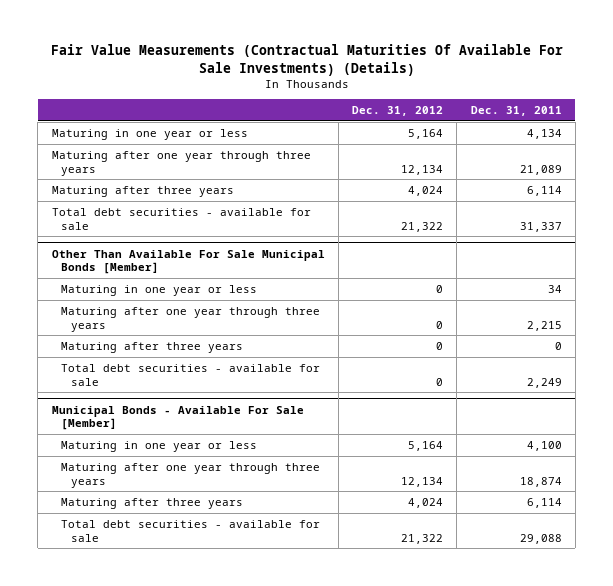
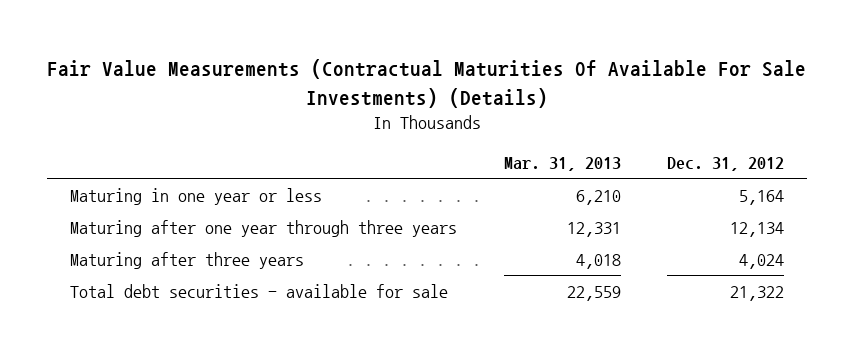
[470,105,562,116] Dec. 31, 2011 -> none
none -> [503,157,621,172] Mar. 31, 2013
[51,249,325,275] Other Than Available For Sale Municipal Bonds [Member] -> none
[61,284,258,296] Maturing in one year or less -> none
[61,306,321,332] Maturing after one year through three years -> none
[61,341,244,353] Maturing after three years -> none
[61,363,321,386] Total debt securities - available for sale -> none
[51,405,304,431] Municipal Bonds - Available For Sale [Member] -> none
[61,440,258,452] Maturing in one year or less -> none
[61,462,321,488] Maturing after one year through three years -> none
[61,497,244,509] Maturing after three years -> none
[61,519,321,542] Total debt securities - available for sale -> none

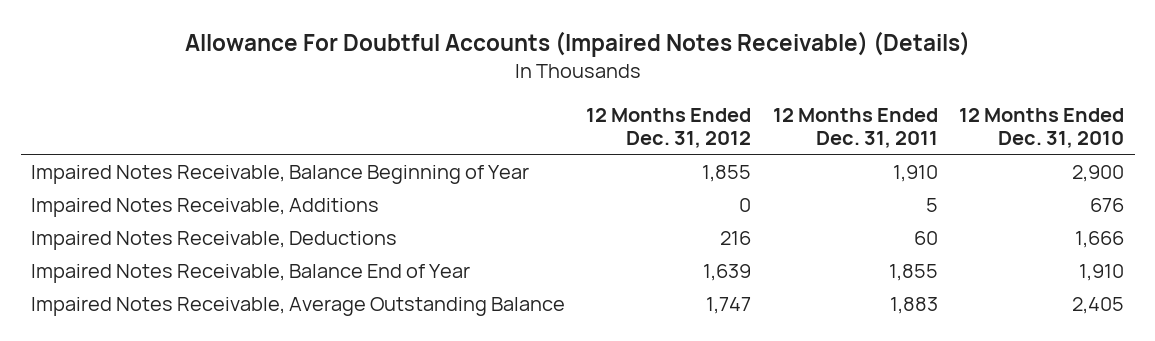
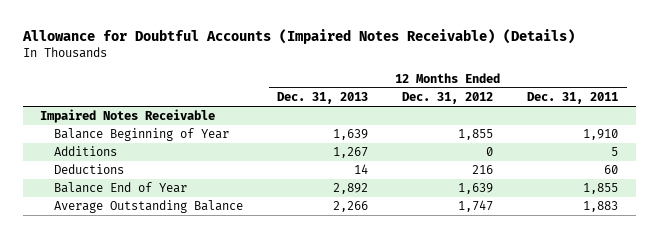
[184,31,970,58] Allowance For Doubtful Accounts (Impaired Notes Receivable) (Details) -> [22,29,576,45] Allowance for Doubtful Accounts (Impaired Notes Receivable) (Details)
[958,107,1124,148] 12 Months Ended Dec. 31, 2010 -> none
none -> [277,92,369,105] Dec. 31, 2013
none -> [40,109,216,124] Impaired Notes Receivable
[31,164,530,184] Impaired Notes Receivable, Balance Beginning of Year -> [54,128,230,142] Balance Beginning of Year
[31,197,380,217] Impaired Notes Receivable, Additions -> [54,146,118,157] Additions
[31,230,398,250] Impaired Notes Receivable, Deductions -> [54,164,125,175] Deductions
[31,263,471,283] Impaired Notes Receivable, Balance End of Year -> [54,182,188,194] Balance End of Year
[31,296,566,316] Impaired Notes Receivable, Average Outstanding Balance -> [54,200,244,214] Average Outstanding Balance

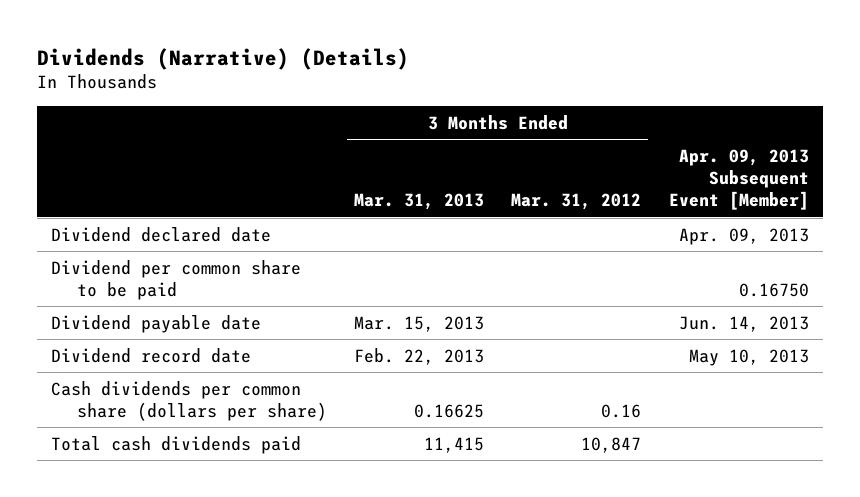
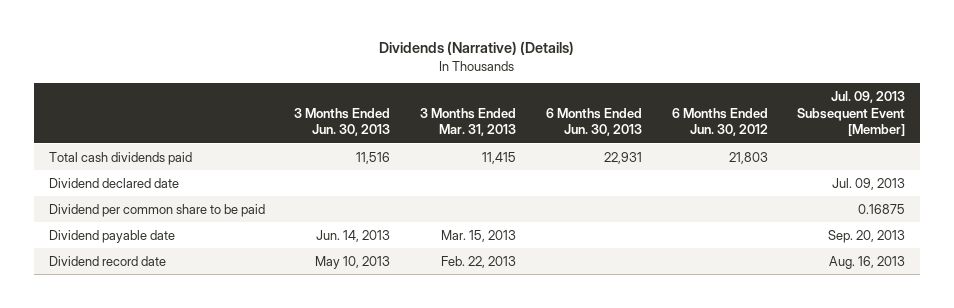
[511,193,642,211] Mar. 31, 2012 -> none
[668,148,809,211] Apr. 09, 2013 Subsequent Event [Member] -> none
none -> [294,107,391,137] 3 Months Ended Jun. 30, 2013
none -> [545,107,642,137] 6 Months Ended Jun. 30, 2013
none -> [671,107,768,137] 6 Months Ended Jun. 30, 2012
none -> [797,91,906,137] Jul. 09, 2013 Subsequent Event [Member]
[51,435,302,454] Total cash dividends paid -> [48,151,192,165] Total cash dividends paid
[51,380,327,421] Cash dividends per common share (dollars per share) -> none

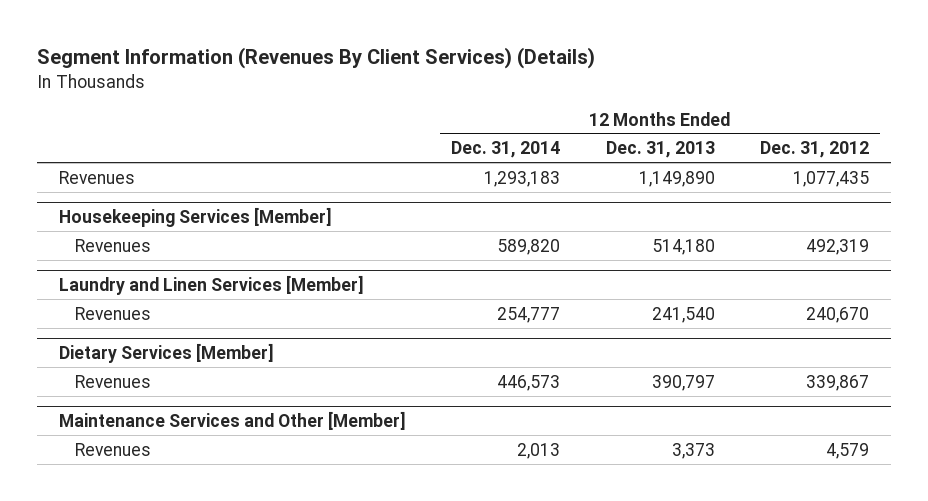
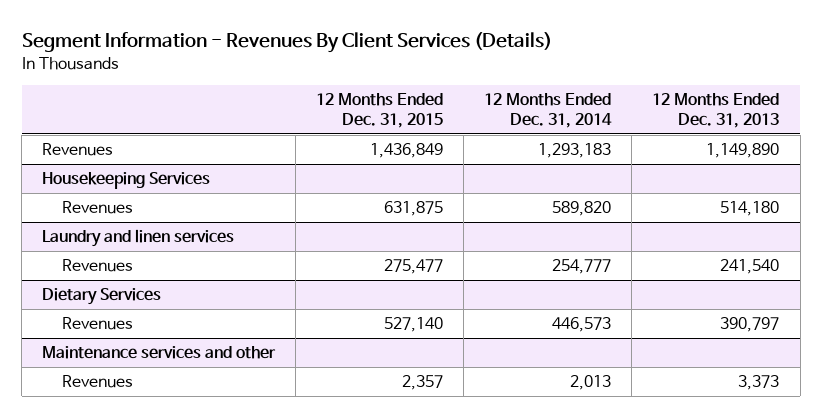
[36,47,595,70] Segment Information (Revenues By Client Services) (Details) -> [21,31,552,53] Segment Information - Revenues By Client Services (Details)
[759,141,869,159] Dec. 31, 2012 -> none
none -> [316,92,444,129] 12 Months Ended Dec. 31, 2015
[59,206,333,227] Housekeeping Services [Member] -> [42,172,211,190] Housekeeping Services
[59,274,365,295] Laundry and Linen Services [Member] -> [42,229,235,248] Laundry and linen services
[59,342,275,363] Dietary Services [Member] -> [42,288,162,306] Dietary Services
[59,410,407,430] Maintenance Services and Other [Member] -> [42,346,277,360] Maintenance services and other

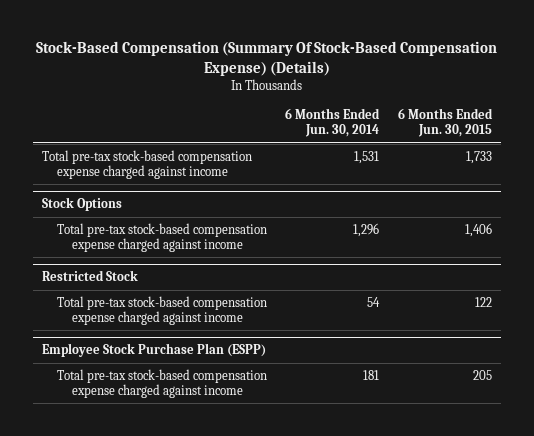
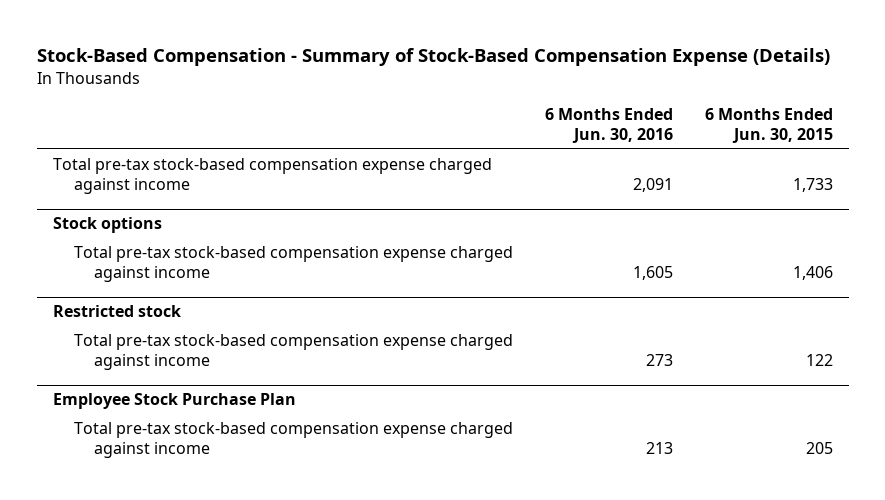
[36,40,498,76] Stock-Based Compensation (Summary Of Stock-Based Compensation Expense) (Details) -> [36,47,830,66] Stock-Based Compensation - Summary of Stock-Based Compensation Expense (Details)
[285,108,381,138] 6 Months Ended Jun. 30, 2014 -> none
none -> [544,107,673,144] 6 Months Ended Jun. 30, 2016
[42,197,123,212] Stock Options -> [52,217,162,234] Stock options
[42,270,139,282] Restricted Stock -> [52,305,181,318] Restricted stock
[42,343,267,358] Employee Stock Purchase Plan (ESPP) -> [52,393,296,410] Employee Stock Purchase Plan

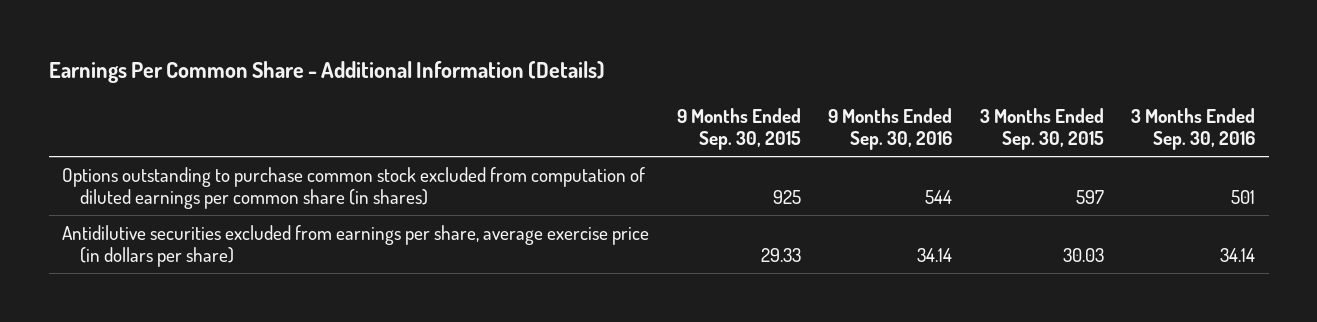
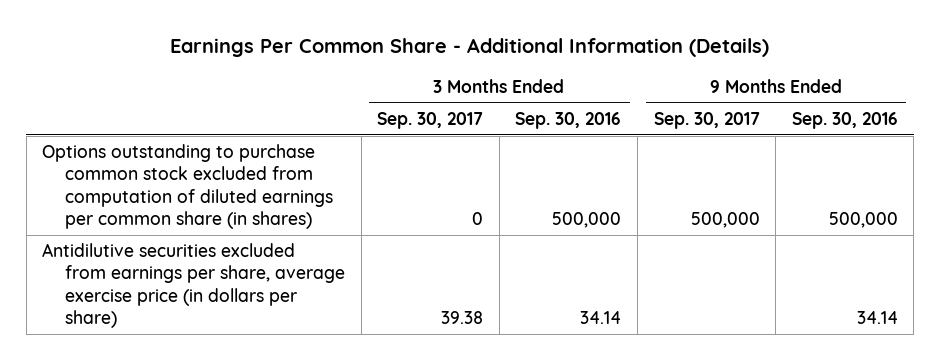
[676,107,801,151] 9 Months Ended Sep. 30, 2015 -> none
[979,107,1104,151] 3 Months Ended Sep. 30, 2015 -> none
none -> [377,111,484,129] Sep. 30, 2017
none -> [653,111,760,129] Sep. 30, 2017
[925,190,953,205] 544 -> [828,211,898,228] 500,000
[1231,190,1256,205] 501 -> [552,211,622,228] 500,000

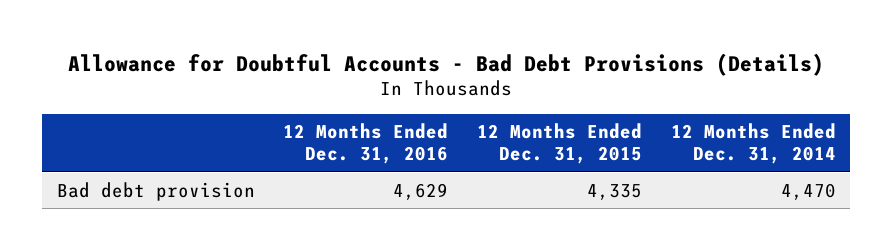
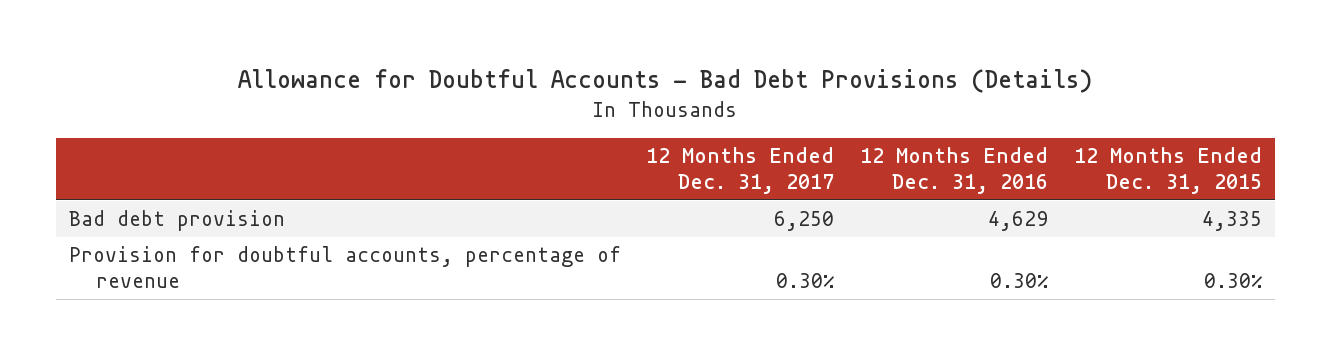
[670,122,836,165] 12 Months Ended Dec. 31, 2014 -> none
none -> [646,147,835,194] 12 Months Ended Dec. 31, 2017
none -> [68,246,621,289] Provision for doubtful accounts, percentage of revenue

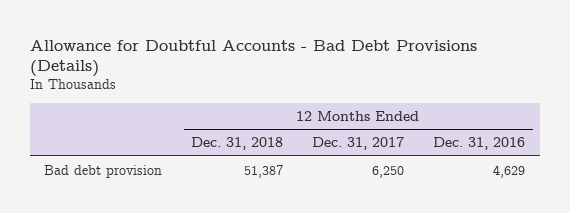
[1073,147,1262,194] 12 Months Ended Dec. 31, 2015 -> none
none -> [191,137,284,151] Dec. 31, 2018
[68,246,621,289] Provision for doubtful accounts, percentage of revenue -> none

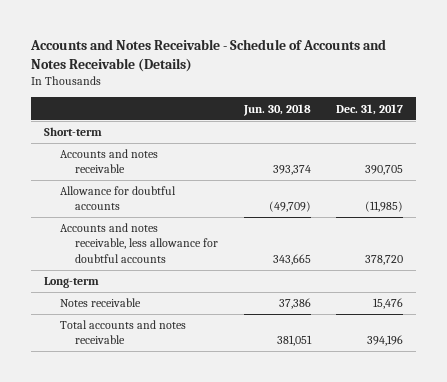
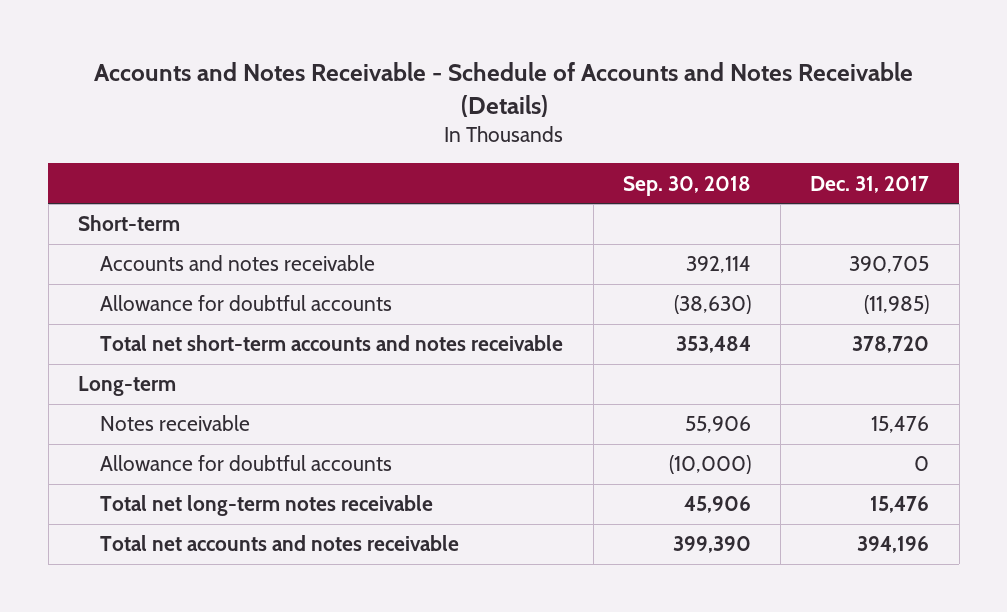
[242,103,311,116] Jun. 30, 2018 -> none
none -> [622,175,751,196] Sep. 30, 2018
[59,223,219,263] Accounts and notes receivable, less allowance for doubtful accounts -> [100,335,564,352] Total net short-term accounts and notes receivable
none -> [100,455,393,472] Allowance for doubtful accounts
none -> [100,495,434,517] Total net long-term notes receivable
[59,320,186,345] Total accounts and notes receivable -> [100,535,460,552] Total net accounts and notes receivable

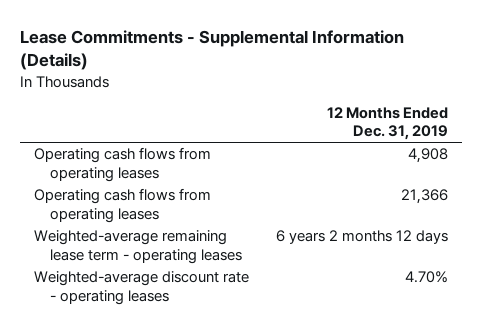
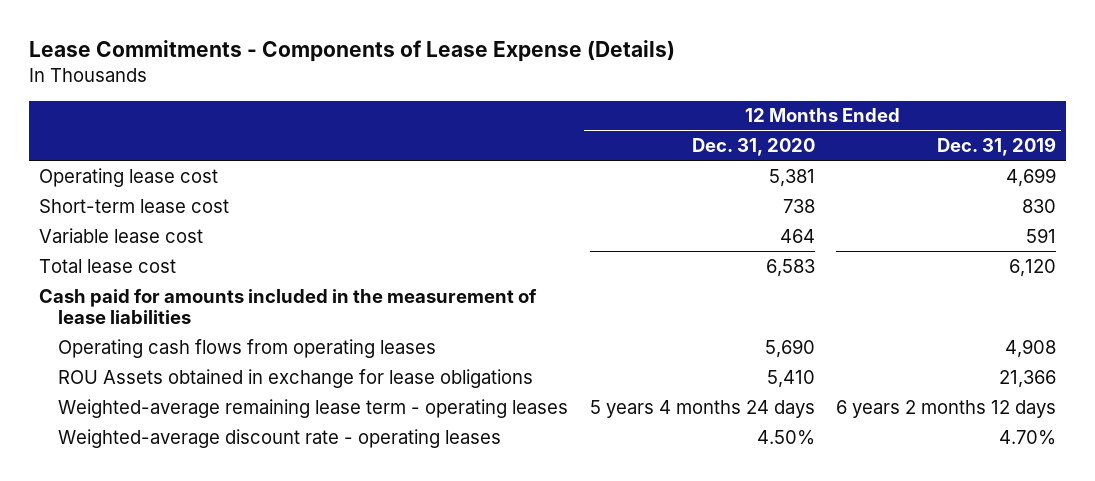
[20,30,405,71] Lease Commitments - Supplemental Information (Details) -> [28,40,675,63] Lease Commitments - Components of Lease Expense (Details)
none -> [691,138,815,157] Dec. 31, 2020
none -> [39,167,219,187] Operating lease cost
none -> [39,198,230,213] Short-term lease cost
none -> [39,227,204,243] Variable lease cost
none -> [39,258,177,273] Total lease cost
none -> [39,288,538,324] Cash paid for amounts included in the measurement of lease liabilities
[33,188,211,223] Operating cash flows from operating leases -> [58,368,534,388] ROU Assets obtained in exchange for lease obligations

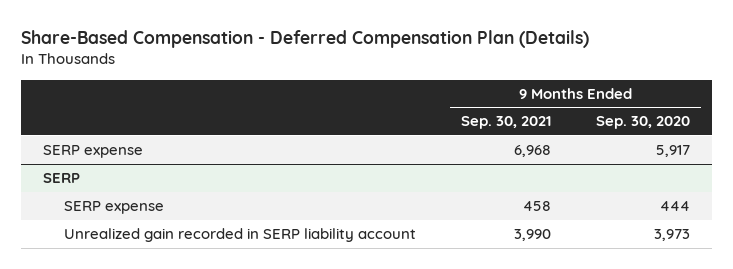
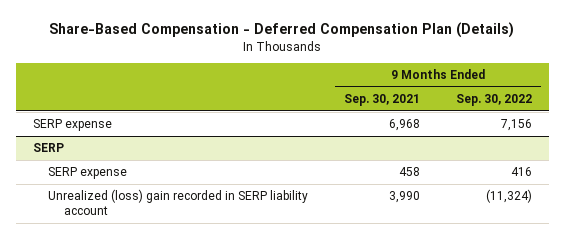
[595,116,690,130] Sep. 30, 2020 -> none
none -> [455,93,532,106] Sep. 30, 2022
[64,228,417,243] Unrealized gain recorded in SERP liability account -> [48,189,309,216] Unrealized (loss) gain recorded in SERP liability account

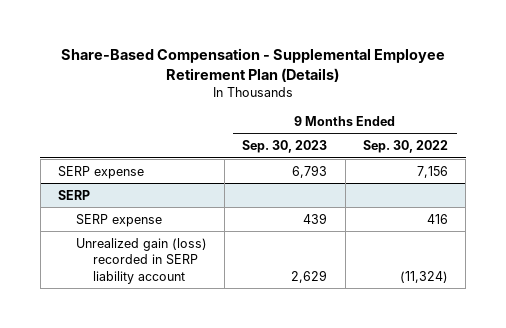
[49,22,515,39] Share-Based Compensation - Deferred Compensation Plan (Details) -> [61,48,446,82] Share-Based Compensation - Supplemental Employee Retirement Plan (Details)
[344,93,421,106] Sep. 30, 2021 -> none
none -> [242,140,328,154] Sep. 30, 2023
[48,189,309,216] Unrealized (loss) gain recorded in SERP liability account -> [75,237,207,284] Unrealized gain (loss) recorded in SERP liability account

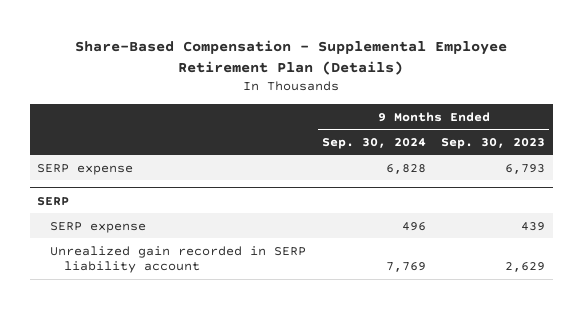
[362,140,448,154] Sep. 30, 2022 -> none
none -> [321,137,426,149] Sep. 30, 2024
[75,237,207,284] Unrealized gain (loss) recorded in SERP liability account -> [50,245,307,274] Unrealized gain recorded in SERP liability account

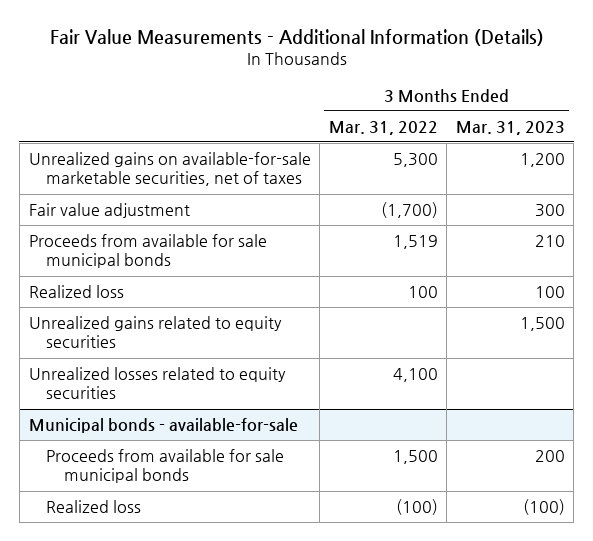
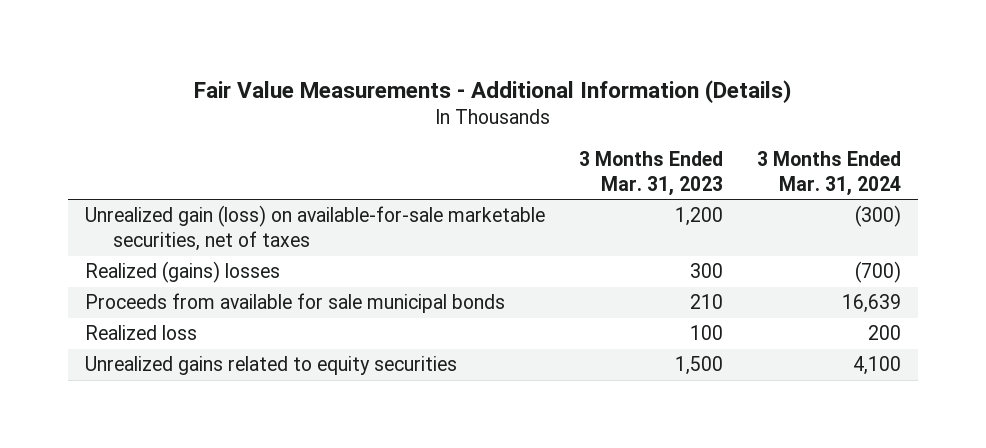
[328,120,438,135] Mar. 31, 2022 -> none
none -> [757,150,902,196] 3 Months Ended Mar. 31, 2024
[28,151,311,187] Unrealized gains on available-for-sale marketable securities, net of taxes -> [84,205,545,252] Unrealized gain (loss) on available-for-sale marketable securities, net of taxes
[28,202,190,218] Fair value adjustment -> [84,261,280,284] Realized (gains) losses
[28,366,286,400] Unrealized losses related to equity securities -> none
[28,417,298,433] Municipal bonds - available-for-sale -> none
[46,448,285,484] Proceeds from available for sale municipal bonds -> none
[46,499,142,513] Realized loss -> none

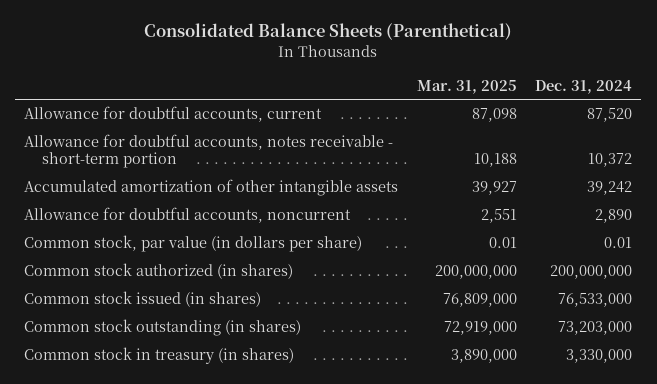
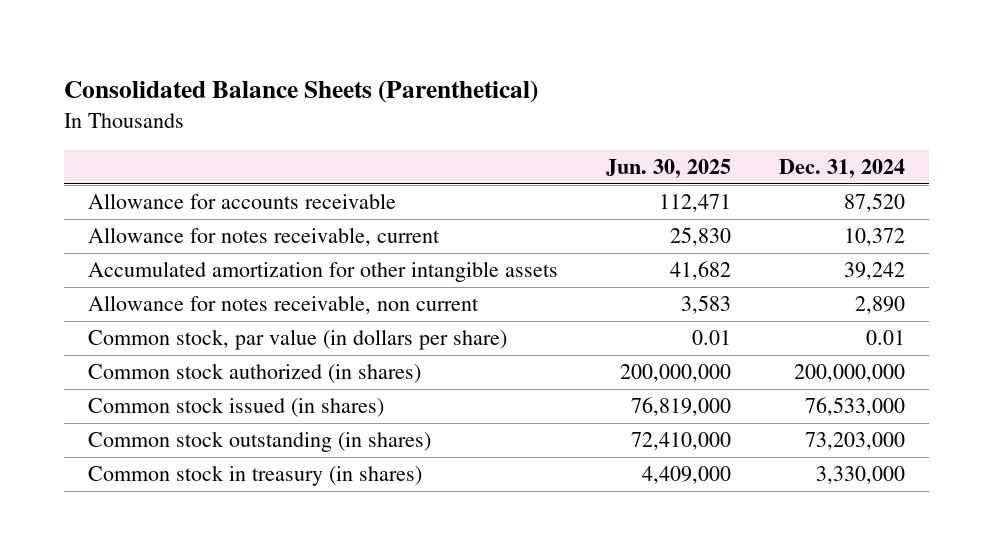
[416,79,517,94] Mar. 31, 2025 -> none
none -> [605,159,731,179] Jun. 30, 2025
[24,106,323,123] Allowance for doubtful accounts, current -> [87,193,396,210] Allowance for accounts receivable
[24,134,394,168] Allowance for doubtful accounts, notes receivable - short-term portion -> [87,227,440,247] Allowance for notes receivable, current
[24,179,399,197] Accumulated amortization of other intangible assets -> [87,261,558,283] Accumulated amortization for other intangible assets
[24,207,352,224] Allowance for doubtful accounts, noncurrent -> [87,295,479,315] Allowance for notes receivable, non current

